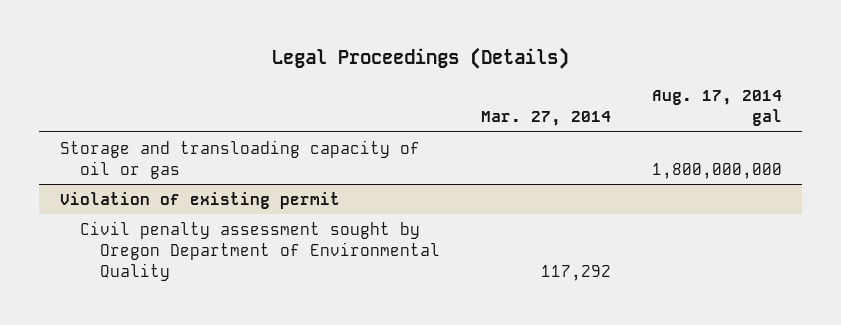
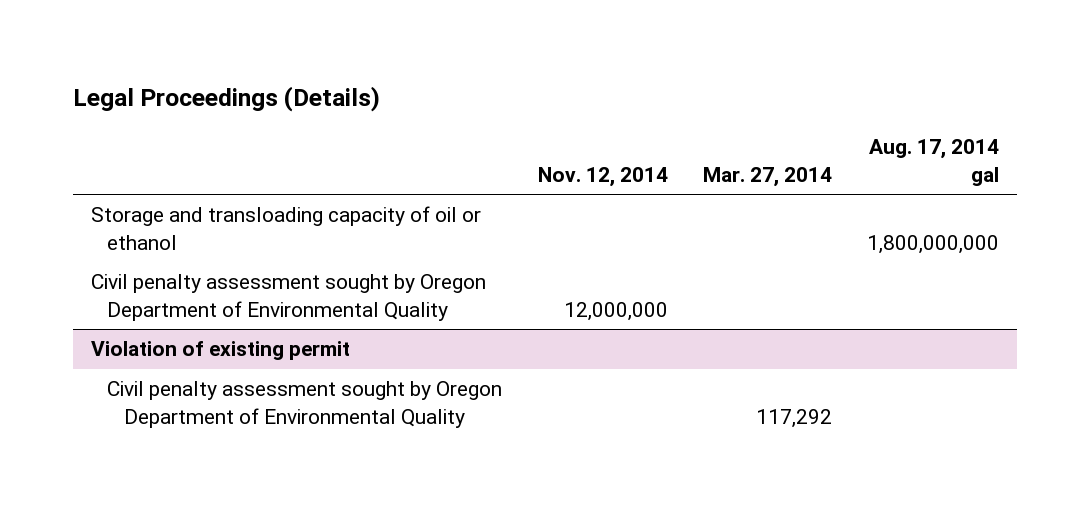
none -> [537,166,668,187] Nov. 12, 2014
[59,139,420,179] Storage and transloading capacity of oil or gas -> [90,206,481,250] Storage and transloading capacity of oil or ethanol
none -> [90,274,486,321] Civil penalty assessment sought by Oregon Department of Environmental Quality

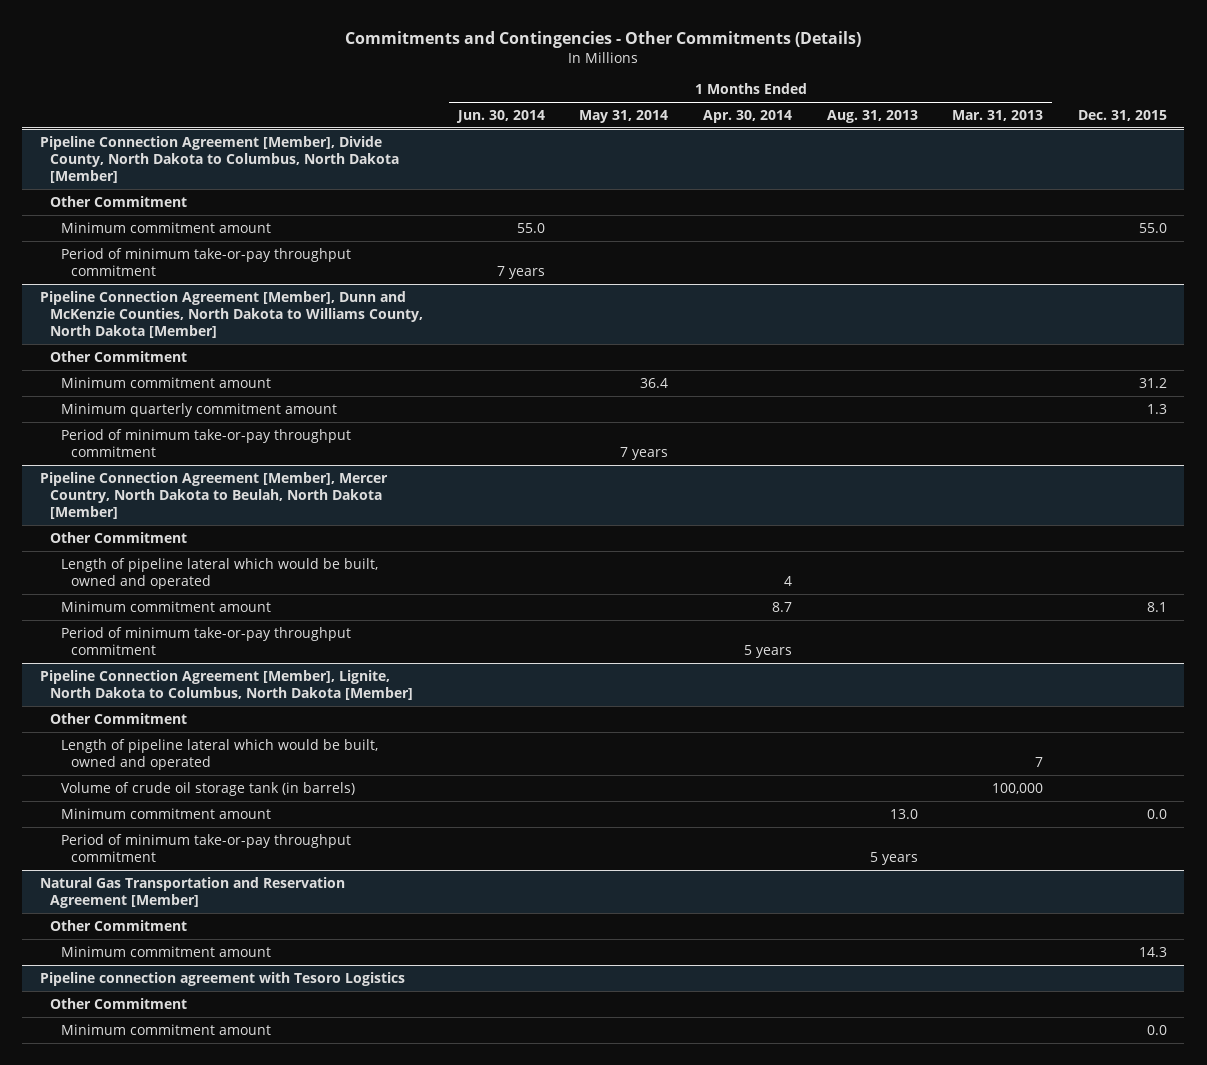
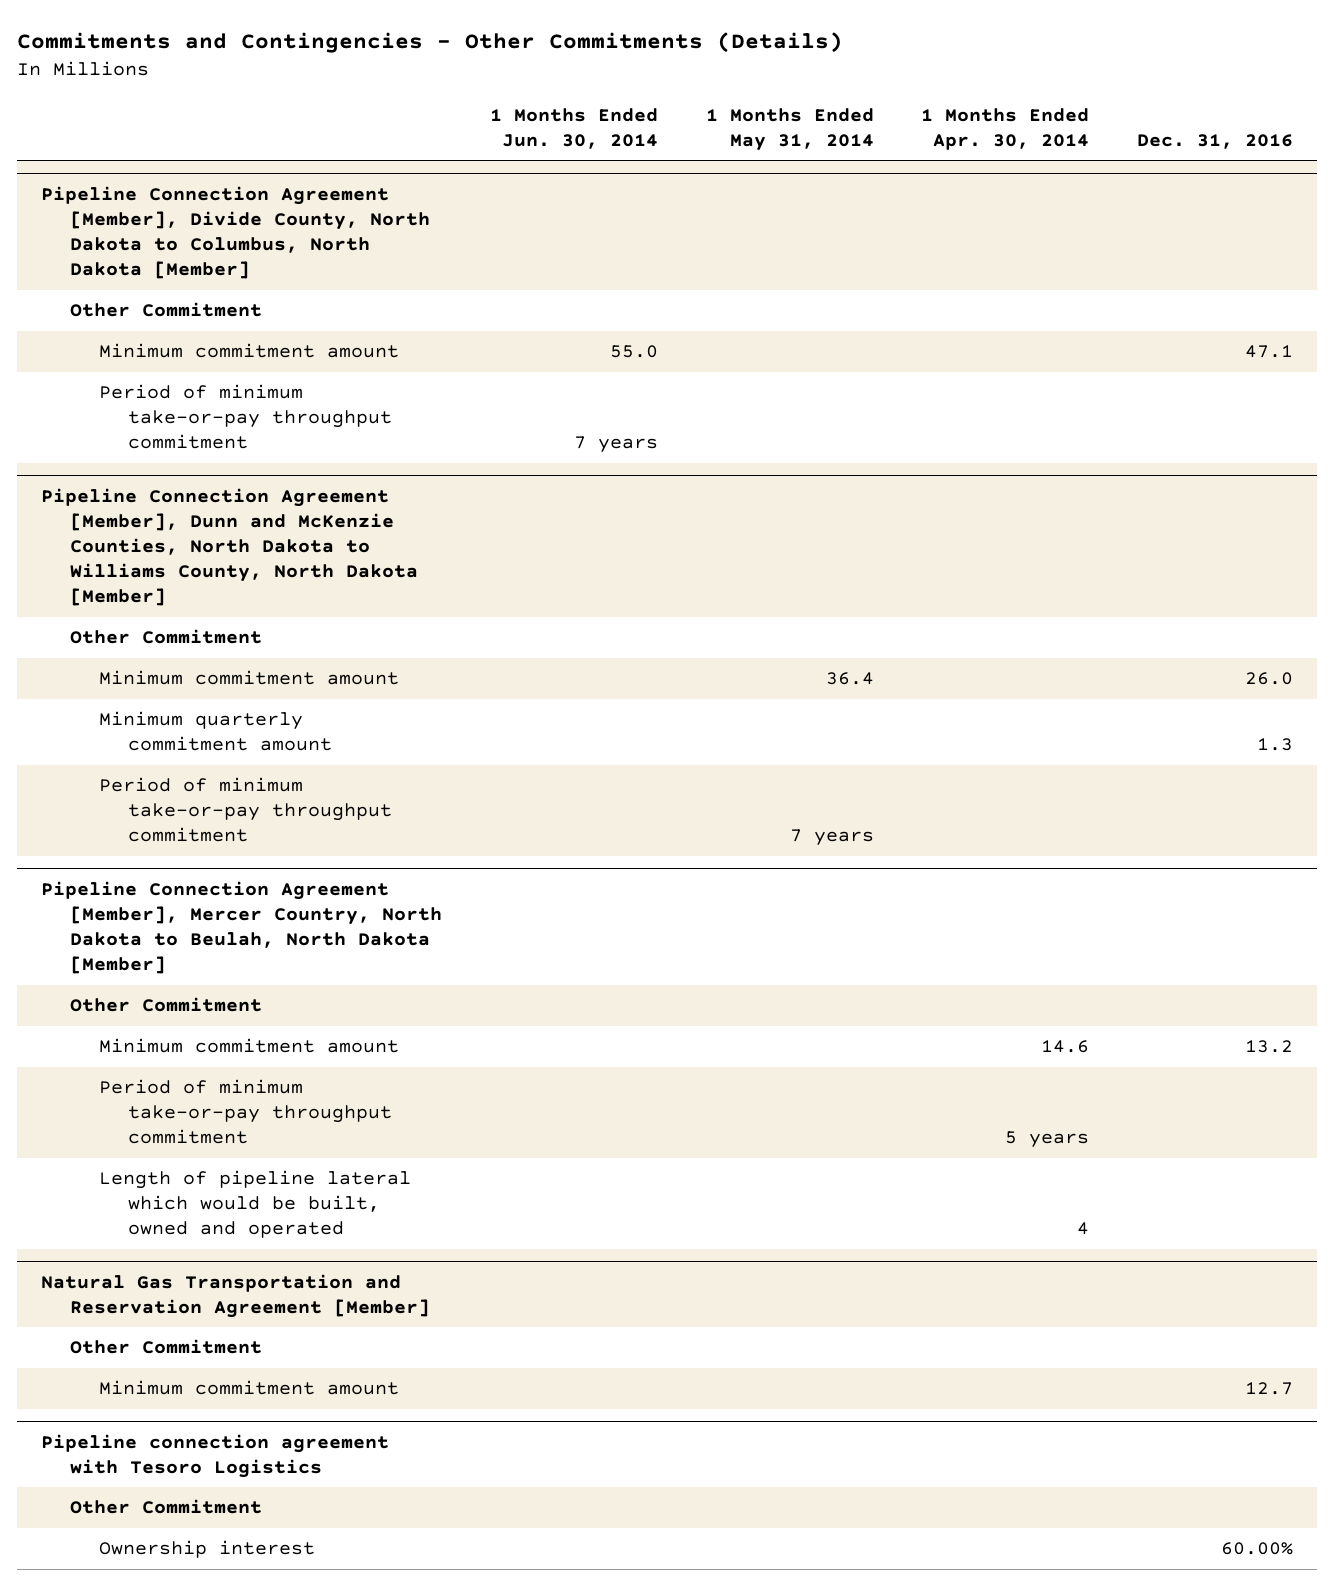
[826,109,918,123] Aug. 31, 2013 -> none
[952,109,1044,121] Mar. 31, 2013 -> none
[1077,109,1167,121] Dec. 31, 2015 -> none
none -> [1137,133,1294,149] Dec. 31, 2016
[772,601,793,612] 8.7 -> [1041,1040,1090,1054] 14.6
[39,669,414,700] Pipeline Connection Agreement [Member], Lignite, North Dakota to Columbus, North Dakota [Member] -> none
[50,712,188,724] Other Commitment -> none
[60,738,378,770] Length of pipeline lateral which would be built, owned and operated -> none
[60,781,355,796] Volume of crude oil storage tank (in barrels) -> none
[60,807,271,819] Minimum commitment amount -> none
[60,833,351,862] Period of minimum take-or-pay throughput commitment -> none
[60,557,378,589] Length of pipeline lateral which would be built, owned and operated -> [98,1170,411,1239] Length of pipeline lateral which would be built, owned and operated
[60,1023,271,1035] Minimum commitment amount -> none
none -> [98,1540,315,1559] Ownership interest

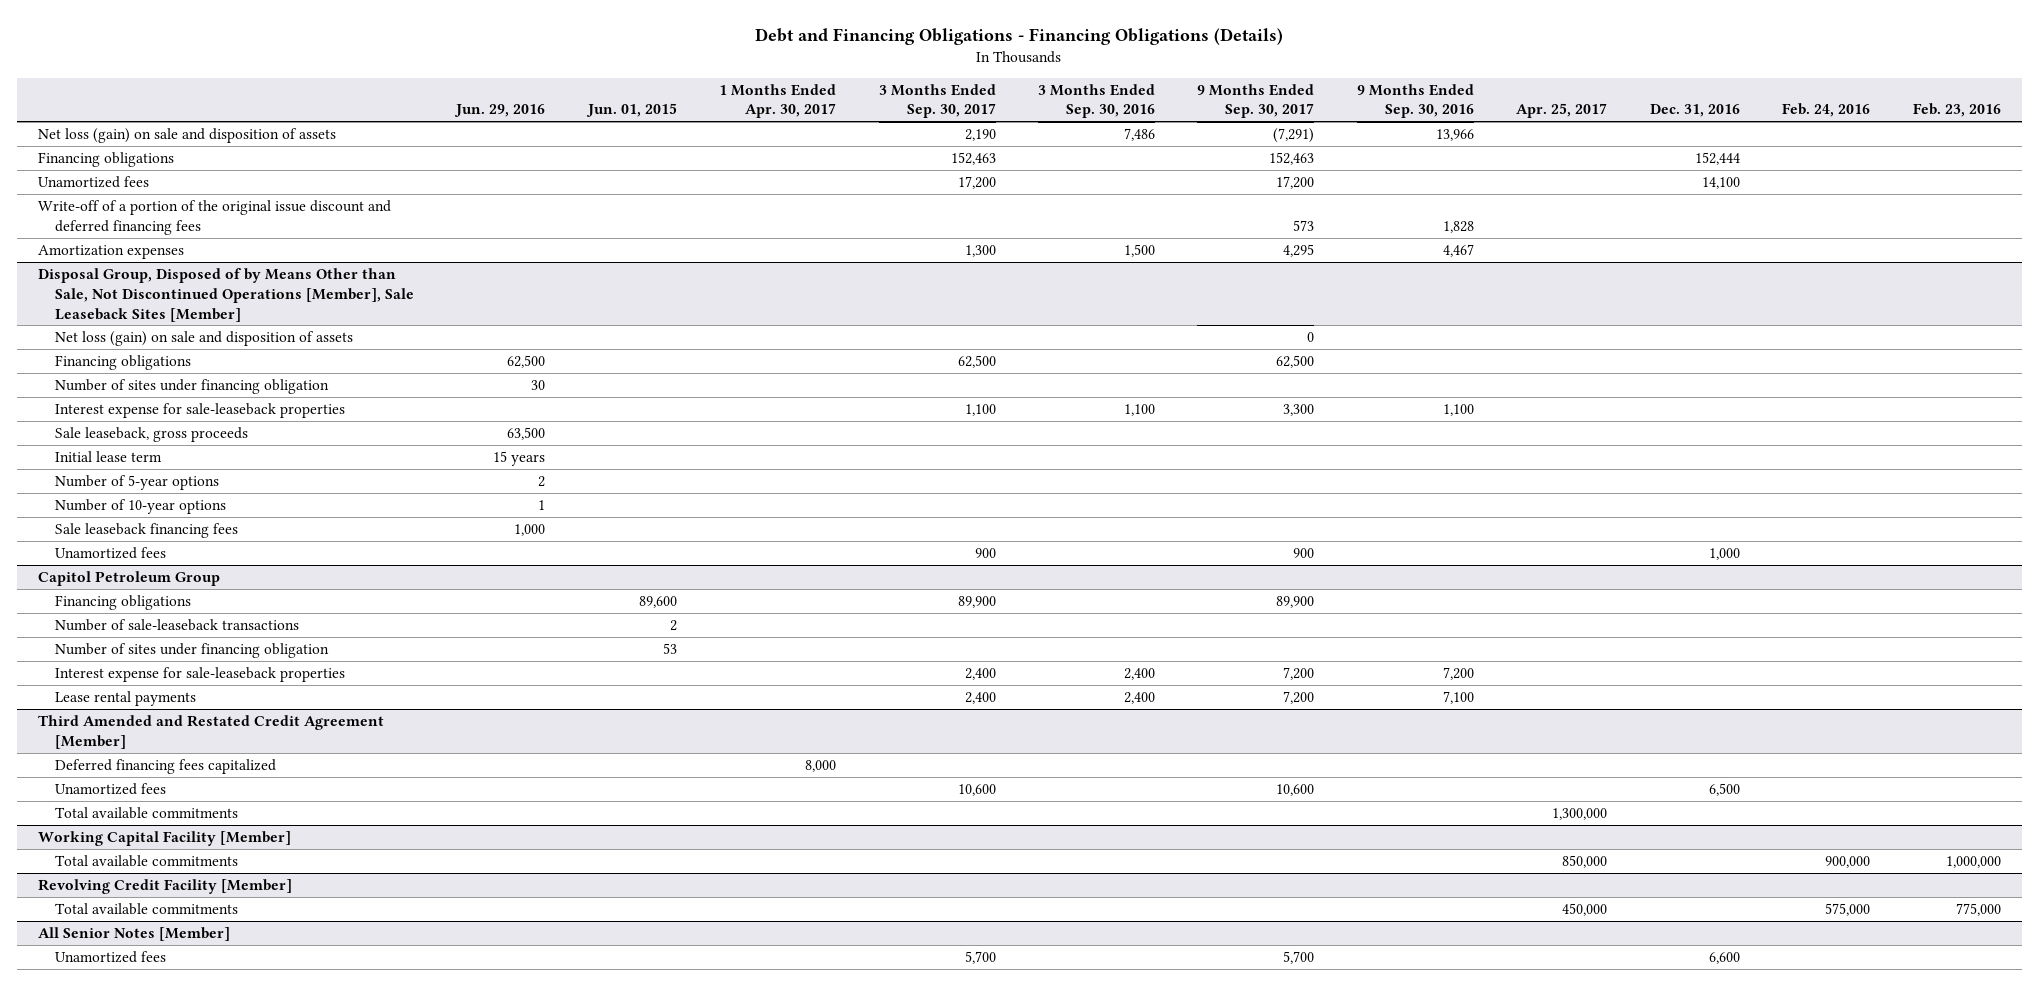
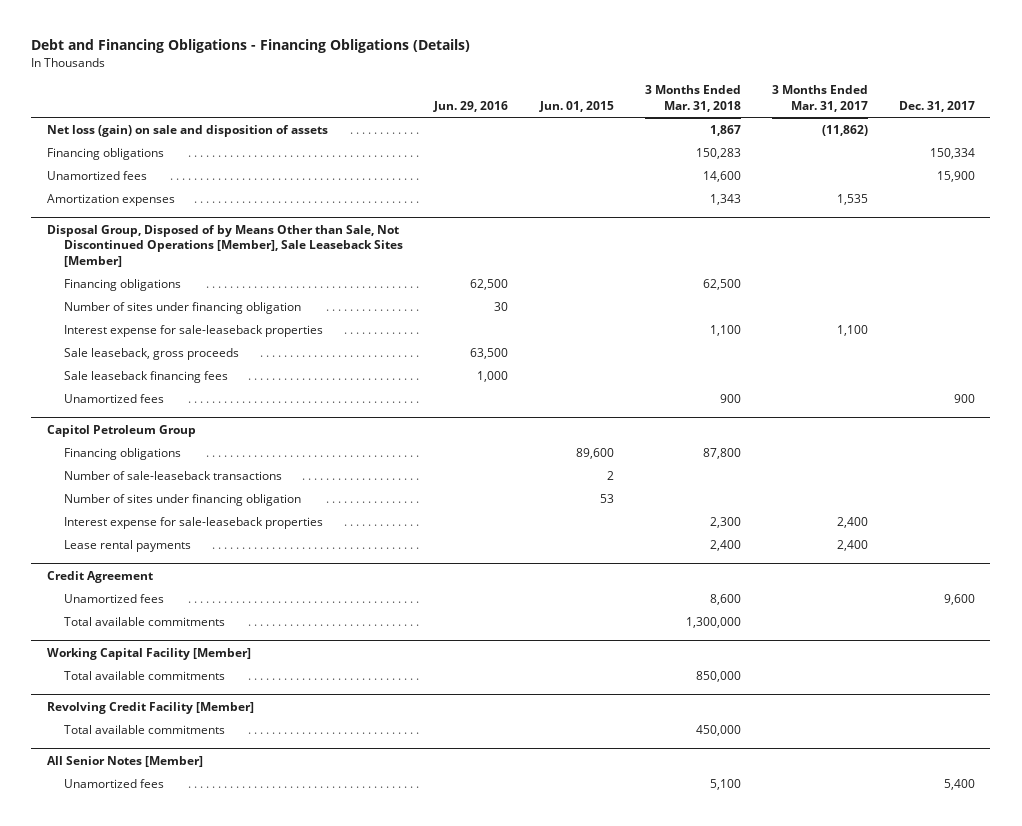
[719,83,837,119] 1 Months Ended Apr. 30, 2017 -> none
[878,83,996,119] 3 Months Ended Sep. 30, 2017 -> none
[1038,83,1156,119] 3 Months Ended Sep. 30, 2016 -> none
[1197,83,1315,119] 9 Months Ended Sep. 30, 2017 -> none
[1356,83,1474,119] 9 Months Ended Sep. 30, 2016 -> none
[1516,103,1608,119] Apr. 25, 2017 -> none
[1649,104,1740,118] Dec. 31, 2016 -> none
[1782,103,1871,118] Feb. 24, 2016 -> none
[1912,103,2001,118] Feb. 23, 2016 -> none
none -> [644,85,741,113] 3 Months Ended Mar. 31, 2018
none -> [771,85,868,113] 3 Months Ended Mar. 31, 2017
none -> [898,101,975,113] Dec. 31, 2017
[38,199,392,235] Write-off of a portion of the original issue discount and deferred financing fees -> none
[54,330,353,346] Net loss (gain) on sale and disposition of assets -> none
[54,450,162,462] Initial lease term -> none
[54,474,219,490] Number of 5-year options -> none
[54,498,226,514] Number of 10-year options -> none
[54,758,276,774] Deferred financing fees capitalized -> none
[38,714,385,749] Third Amended and Restated Credit Agreement [Member] -> [46,570,153,583] Credit Agreement

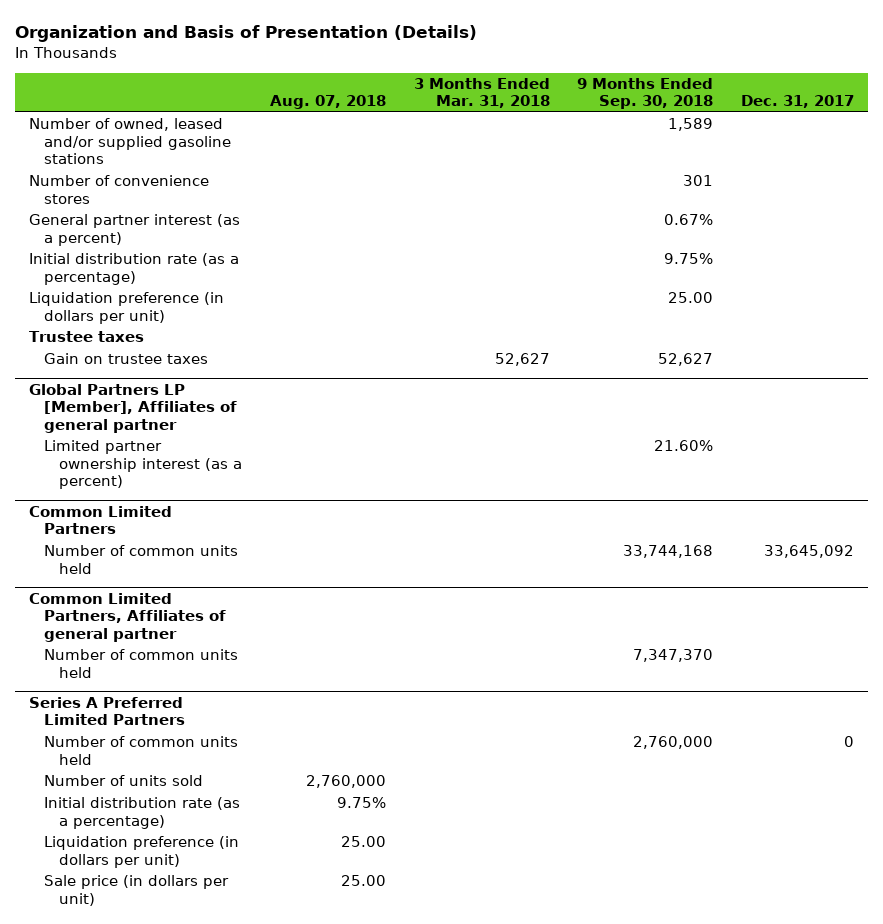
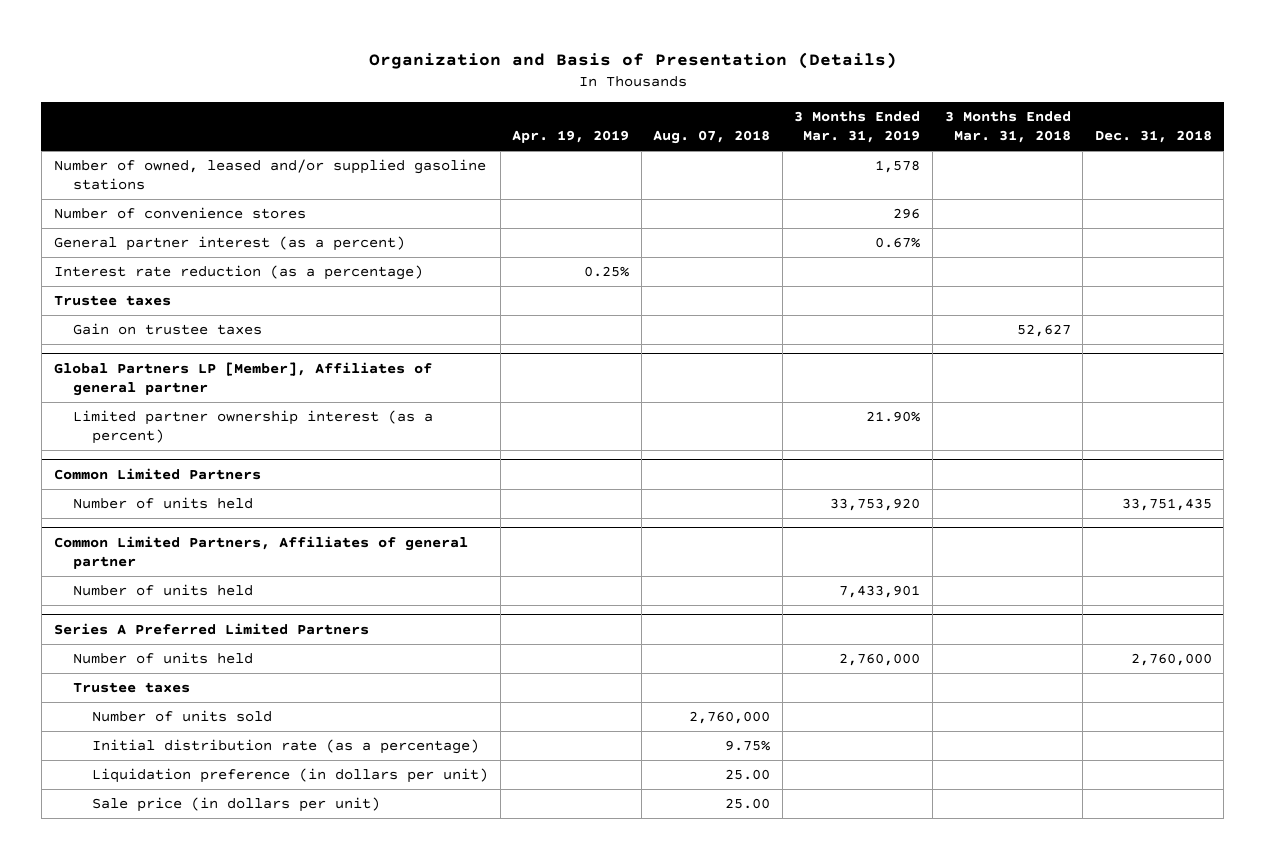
[577,77,714,110] 9 Months Ended Sep. 30, 2018 -> none
[741,95,855,109] Dec. 31, 2017 -> none
none -> [512,130,630,144] Apr. 19, 2019
none -> [794,110,921,144] 3 Months Ended Mar. 31, 2019
none -> [1094,130,1212,144] Dec. 31, 2018
[28,253,239,285] Initial distribution rate (as a percentage) -> none
[28,292,224,324] Liquidation preference (in dollars per unit) -> none
none -> [53,265,423,281] Interest rate reduction (as a percentage)
[44,545,239,574] Number of common units held -> [72,497,253,510] Number of units held
[44,649,239,678] Number of common units held -> [72,584,253,597] Number of units held
[44,736,239,765] Number of common units held -> [72,652,253,665] Number of units held
none -> [72,682,190,694] Trustee taxes

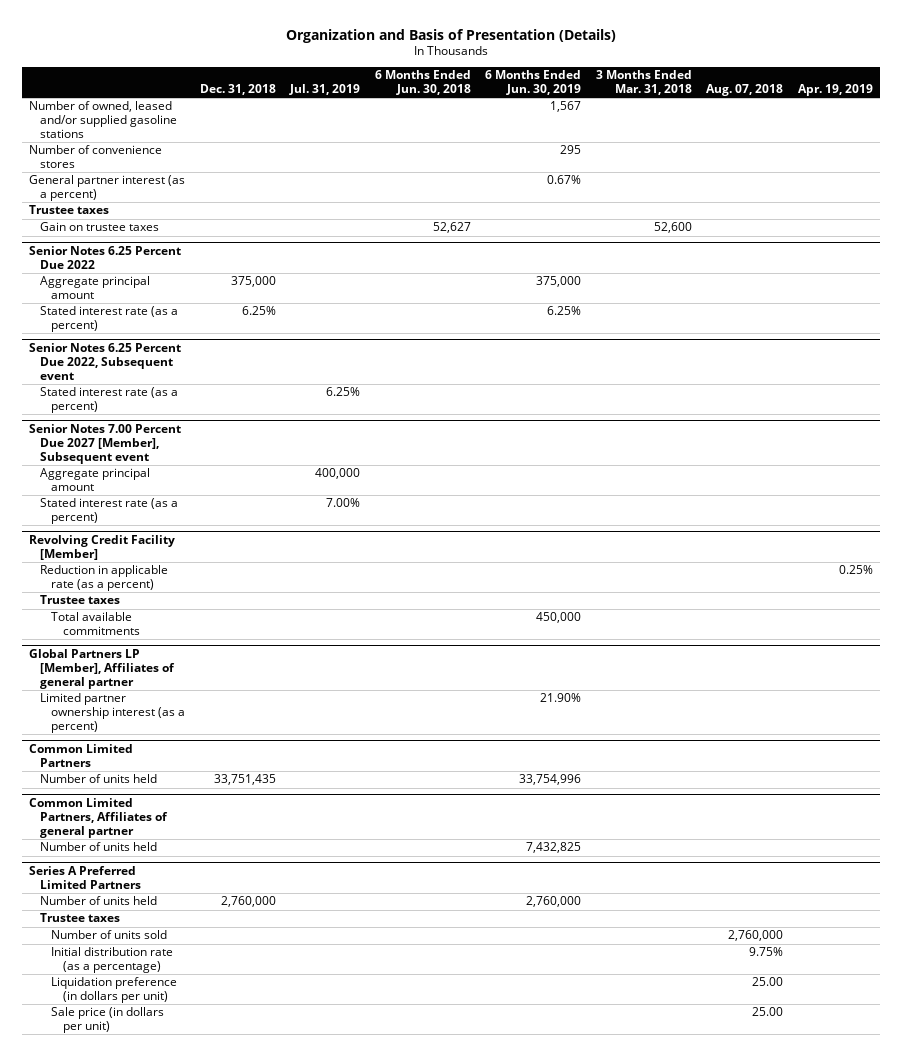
[794,110,921,144] 3 Months Ended Mar. 31, 2019 -> none
none -> [289,84,361,96] Jul. 31, 2019
none -> [374,70,471,96] 6 Months Ended Jun. 30, 2018
none -> [485,70,582,96] 6 Months Ended Jun. 30, 2019
[53,265,423,281] Interest rate reduction (as a percentage) -> none
[1016,324,1071,338] 52,627 -> [653,222,692,234] 52,600
none -> [28,246,181,270] Senior Notes 6.25 Percent Due 2022
none -> [40,276,151,300] Aggregate principal amount
none -> [40,306,179,333] Stated interest rate (as a percent)
none -> [28,343,181,380] Senior Notes 6.25 Percent Due 2022, Subsequent event
none -> [40,387,179,414] Stated interest rate (as a percent)
none -> [28,424,181,464] Senior Notes 7.00 Percent Due 2027 [Member], Subsequent event
none -> [40,468,151,492] Aggregate principal amount
none -> [40,498,179,525] Stated interest rate (as a percent)
none -> [28,535,175,561] Revolving Credit Facility [Member]
none -> [40,565,169,592] Reduction in applicable rate (as a percent)
none -> [40,595,121,605] Trustee taxes
none -> [51,612,140,636] Total available commitments

